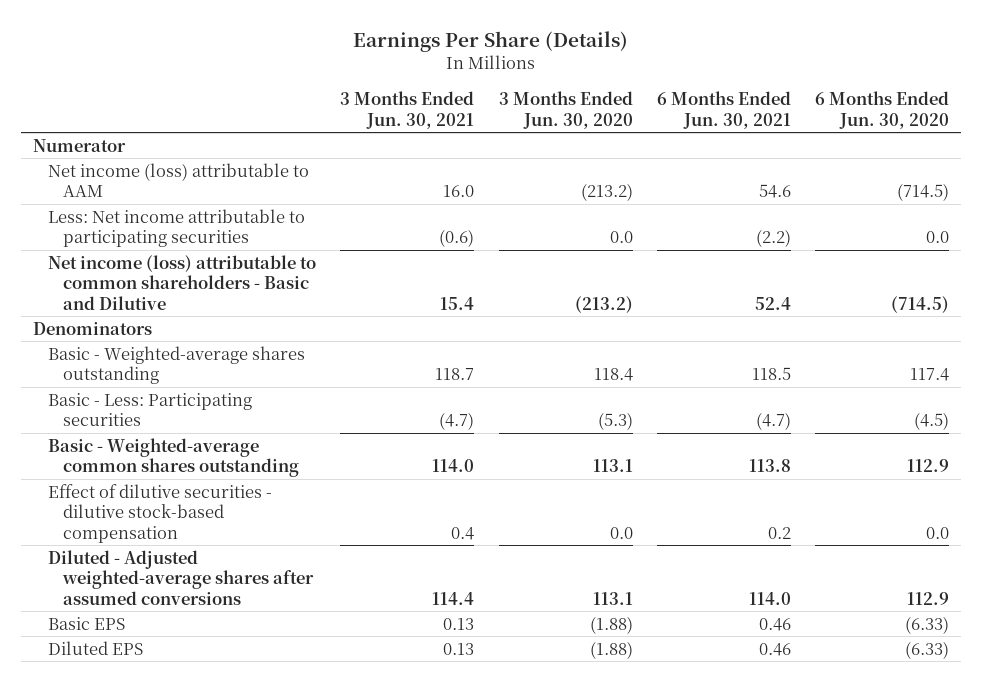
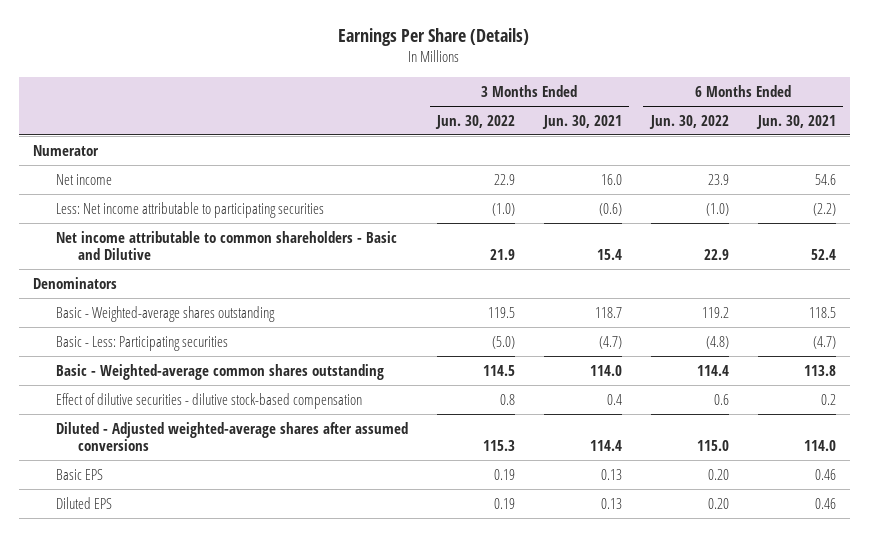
[498,90,633,129] 3 Months Ended Jun. 30, 2020 -> none
[814,90,949,129] 6 Months Ended Jun. 30, 2020 -> none
none -> [434,114,515,129] Jun. 30, 2022
none -> [648,114,729,129] Jun. 30, 2022
[48,162,310,198] Net income (loss) attributable to AAM -> [55,173,112,185] Net income
[48,254,317,310] Net income (loss) attributable to common shareholders - Basic and Dilutive -> [55,230,397,261] Net income attributable to common shareholders - Basic and Dilutive

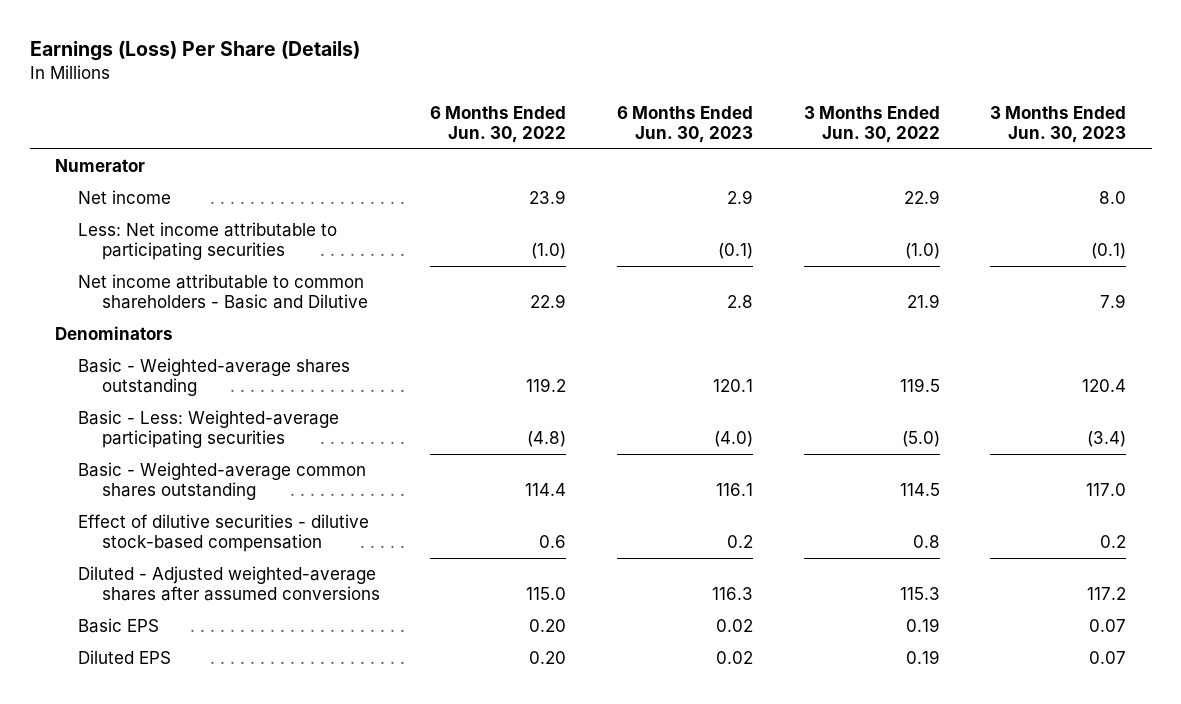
[338,28,530,47] Earnings Per Share (Details) -> [29,41,360,62] Earnings (Loss) Per Share (Details)
[541,114,622,129] Jun. 30, 2021 -> none
[755,114,836,129] Jun. 30, 2021 -> none
none -> [617,105,754,143] 6 Months Ended Jun. 30, 2023
none -> [990,105,1127,143] 3 Months Ended Jun. 30, 2023
[55,335,228,351] Basic - Less: Participating securities -> [78,410,340,449] Basic - Less: Weighted-average participating securities

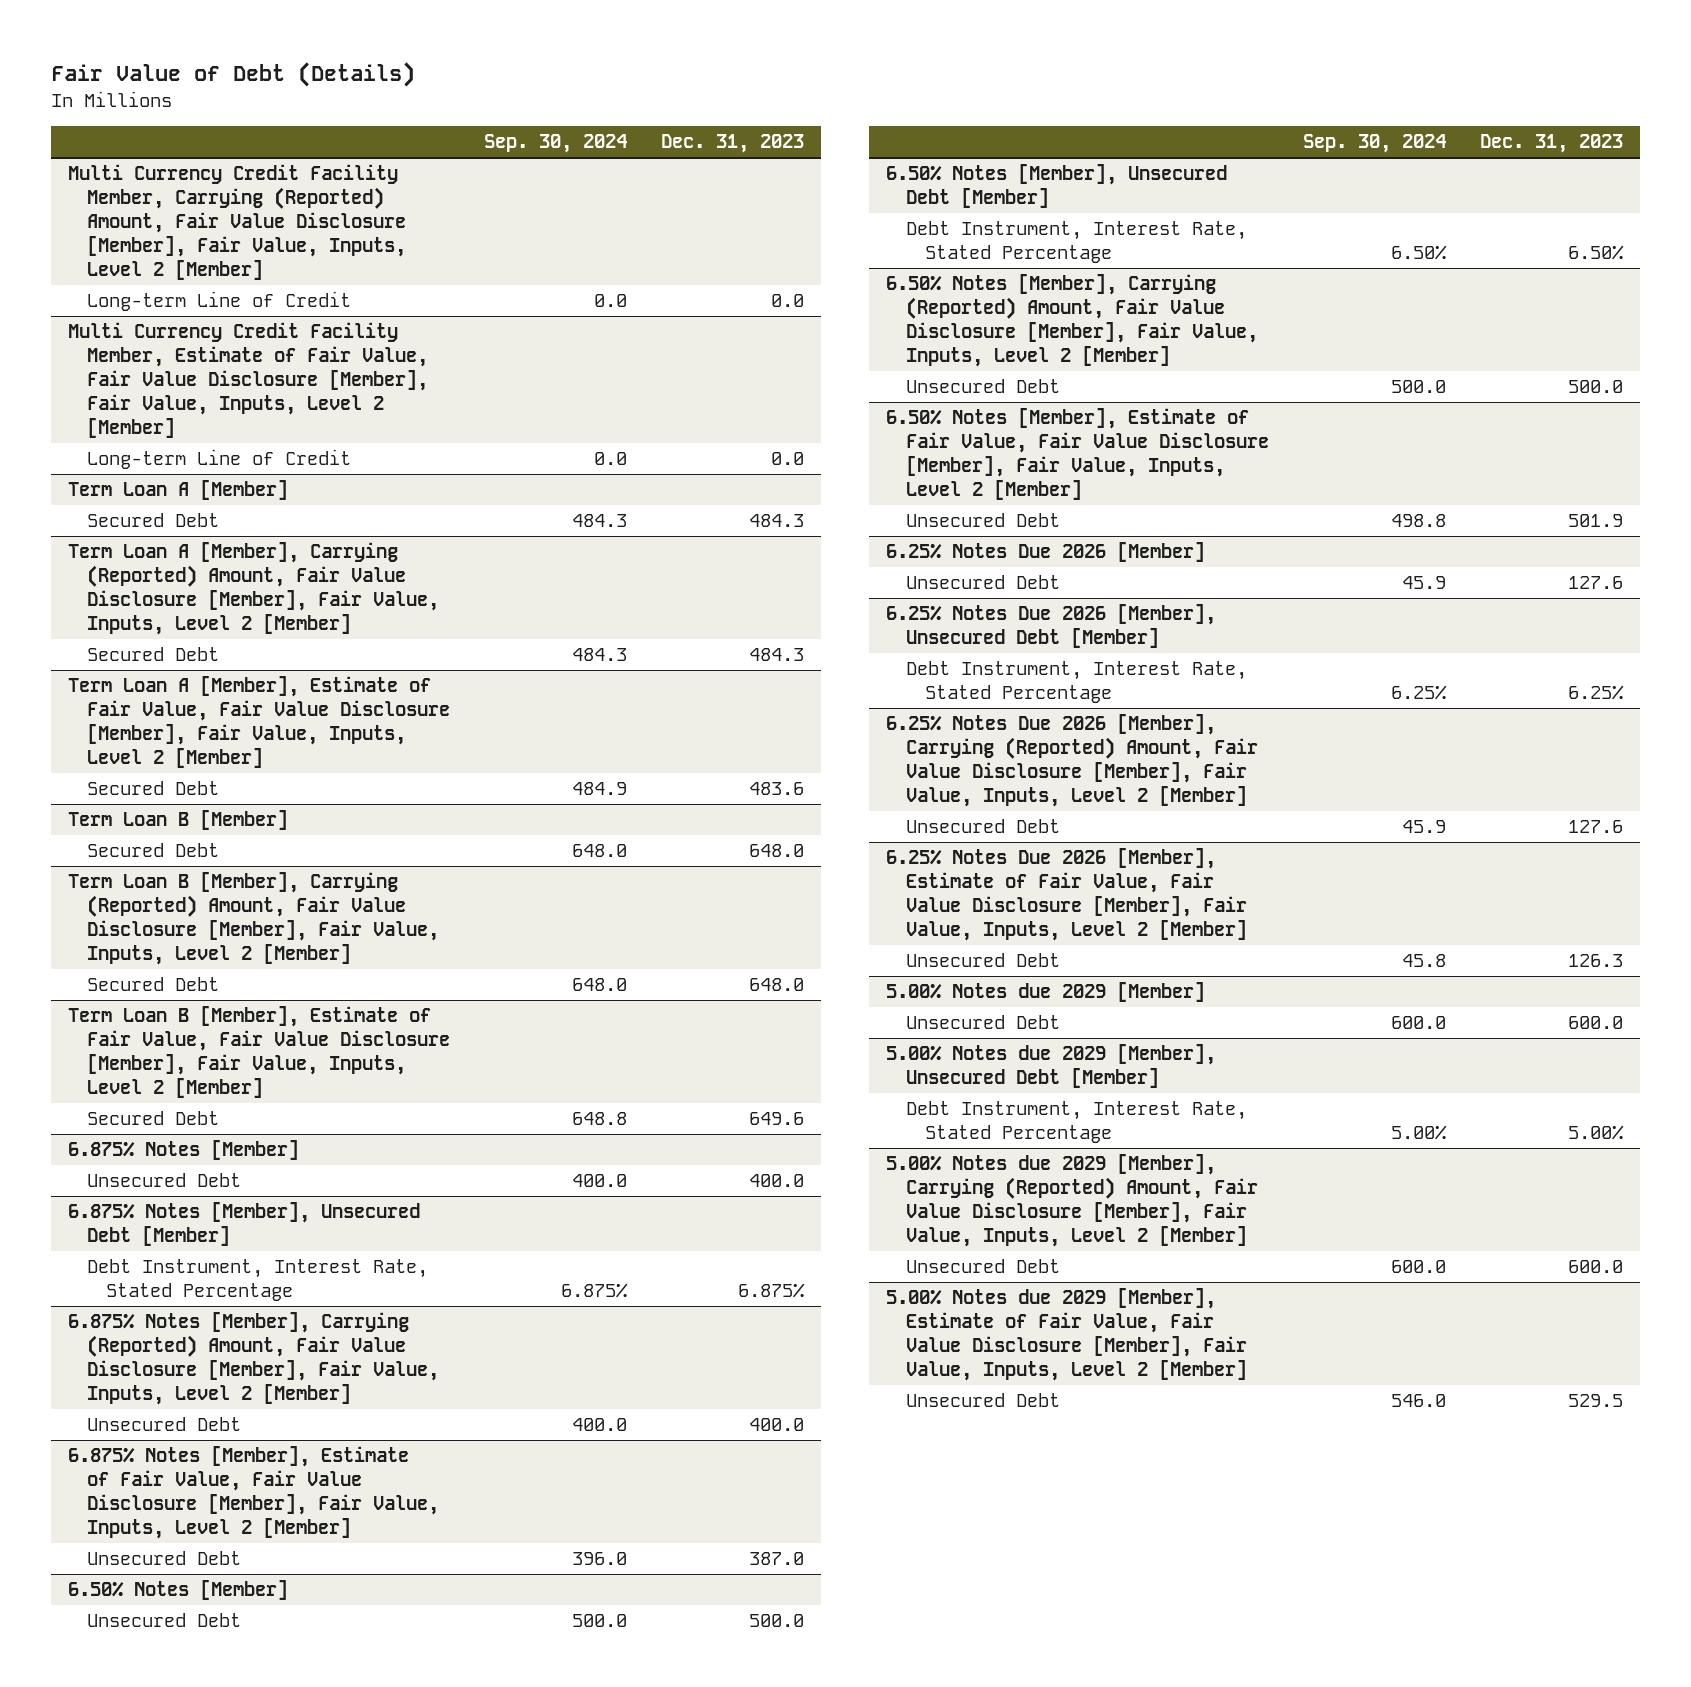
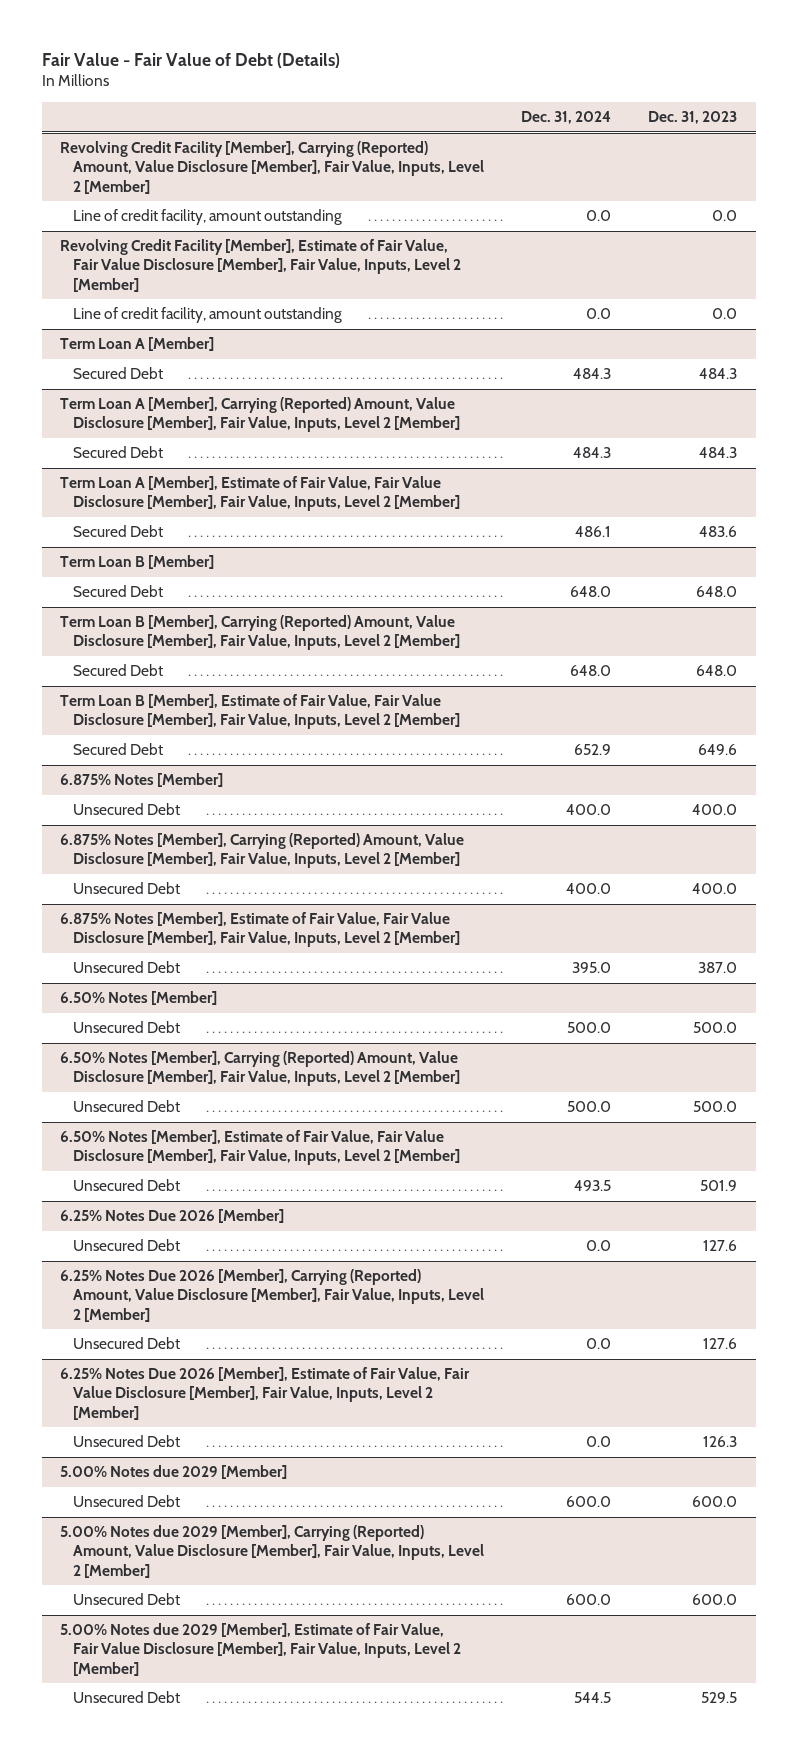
[50,61,415,87] Fair Value of Debt (Details) -> [41,52,340,68] Fair Value - Fair Value of Debt (Details)
[484,134,628,154] Sep. 30, 2024 -> none
none -> [521,111,612,125] Dec. 31, 2024
[67,164,407,280] Multi Currency Credit Facility Member, Carrying (Reported) Amount, Fair Value Disclosure [Member], Fair Value, Inputs, Level 2 [Member] -> [60,141,485,194] Revolving Credit Facility [Member], Carrying (Reported) Amount, Value Disclosure [Member], Fair Value, Inputs, Level 2 [Member]
[87,291,352,312] Long-term Line of Credit -> [73,209,343,226] Line of credit facility, amount outstanding
[67,322,429,438] Multi Currency Credit Facility Member, Estimate of Fair Value, Fair Value Disclosure [Member], Fair Value, Inputs, Level 2 [Member] -> [60,239,462,292] Revolving Credit Facility [Member], Estimate of Fair Value, Fair Value Disclosure [Member], Fair Value, Inputs, Level 2 [Member]
[87,449,352,470] Long-term Line of Credit -> [73,307,343,324] Line of credit facility, amount outstanding
[67,542,440,636] Term Loan A [Member], Carrying (Reported) Amount, Fair Value Disclosure [Member], Fair Value, Inputs, Level 2 [Member] -> [60,397,461,433] Term Loan A [Member], Carrying (Reported) Amount, Value Disclosure [Member], Fair Value, Inputs, Level 2 [Member]
[67,872,440,966] Term Loan B [Member], Carrying (Reported) Amount, Fair Value Disclosure [Member], Fair Value, Inputs, Level 2 [Member] -> [60,615,461,651] Term Loan B [Member], Carrying (Reported) Amount, Value Disclosure [Member], Fair Value, Inputs, Level 2 [Member]
[67,1202,420,1247] 6.875% Notes [Member], Unsecured Debt [Member] -> none
[87,1259,429,1302] Debt Instrument, Interest Rate, Stated Percentage -> none
[67,1312,440,1406] 6.875% Notes [Member], Carrying (Reported) Amount, Fair Value Disclosure [Member], Fair Value, Inputs, Level 2 [Member] -> [60,833,465,869] 6.875% Notes [Member], Carrying (Reported) Amount, Value Disclosure [Member], Fair Value, Inputs, Level 2 [Member]
[886,164,1228,209] 6.50% Notes [Member], Unsecured Debt [Member] -> none
[905,221,1247,264] Debt Instrument, Interest Rate, Stated Percentage -> none
[886,274,1258,368] 6.50% Notes [Member], Carrying (Reported) Amount, Fair Value Disclosure [Member], Fair Value, Inputs, Level 2 [Member] -> [60,1051,461,1087] 6.50% Notes [Member], Carrying (Reported) Amount, Value Disclosure [Member], Fair Value, Inputs, Level 2 [Member]
[886,604,1217,649] 6.25% Notes Due 2026 [Member], Unsecured Debt [Member] -> none
[905,661,1247,704] Debt Instrument, Interest Rate, Stated Percentage -> none
[886,714,1258,808] 6.25% Notes Due 2026 [Member], Carrying (Reported) Amount, Fair Value Disclosure [Member], Fair Value, Inputs, Level 2 [Member] -> [60,1269,485,1322] 6.25% Notes Due 2026 [Member], Carrying (Reported) Amount, Value Disclosure [Member], Fair Value, Inputs, Level 2 [Member]
[886,1044,1217,1089] 5.00% Notes due 2029 [Member], Unsecured Debt [Member] -> none
[905,1101,1247,1144] Debt Instrument, Interest Rate, Stated Percentage -> none
[886,1154,1258,1248] 5.00% Notes due 2029 [Member], Carrying (Reported) Amount, Fair Value Disclosure [Member], Fair Value, Inputs, Level 2 [Member] -> [60,1525,485,1578] 5.00% Notes due 2029 [Member], Carrying (Reported) Amount, Value Disclosure [Member], Fair Value, Inputs, Level 2 [Member]

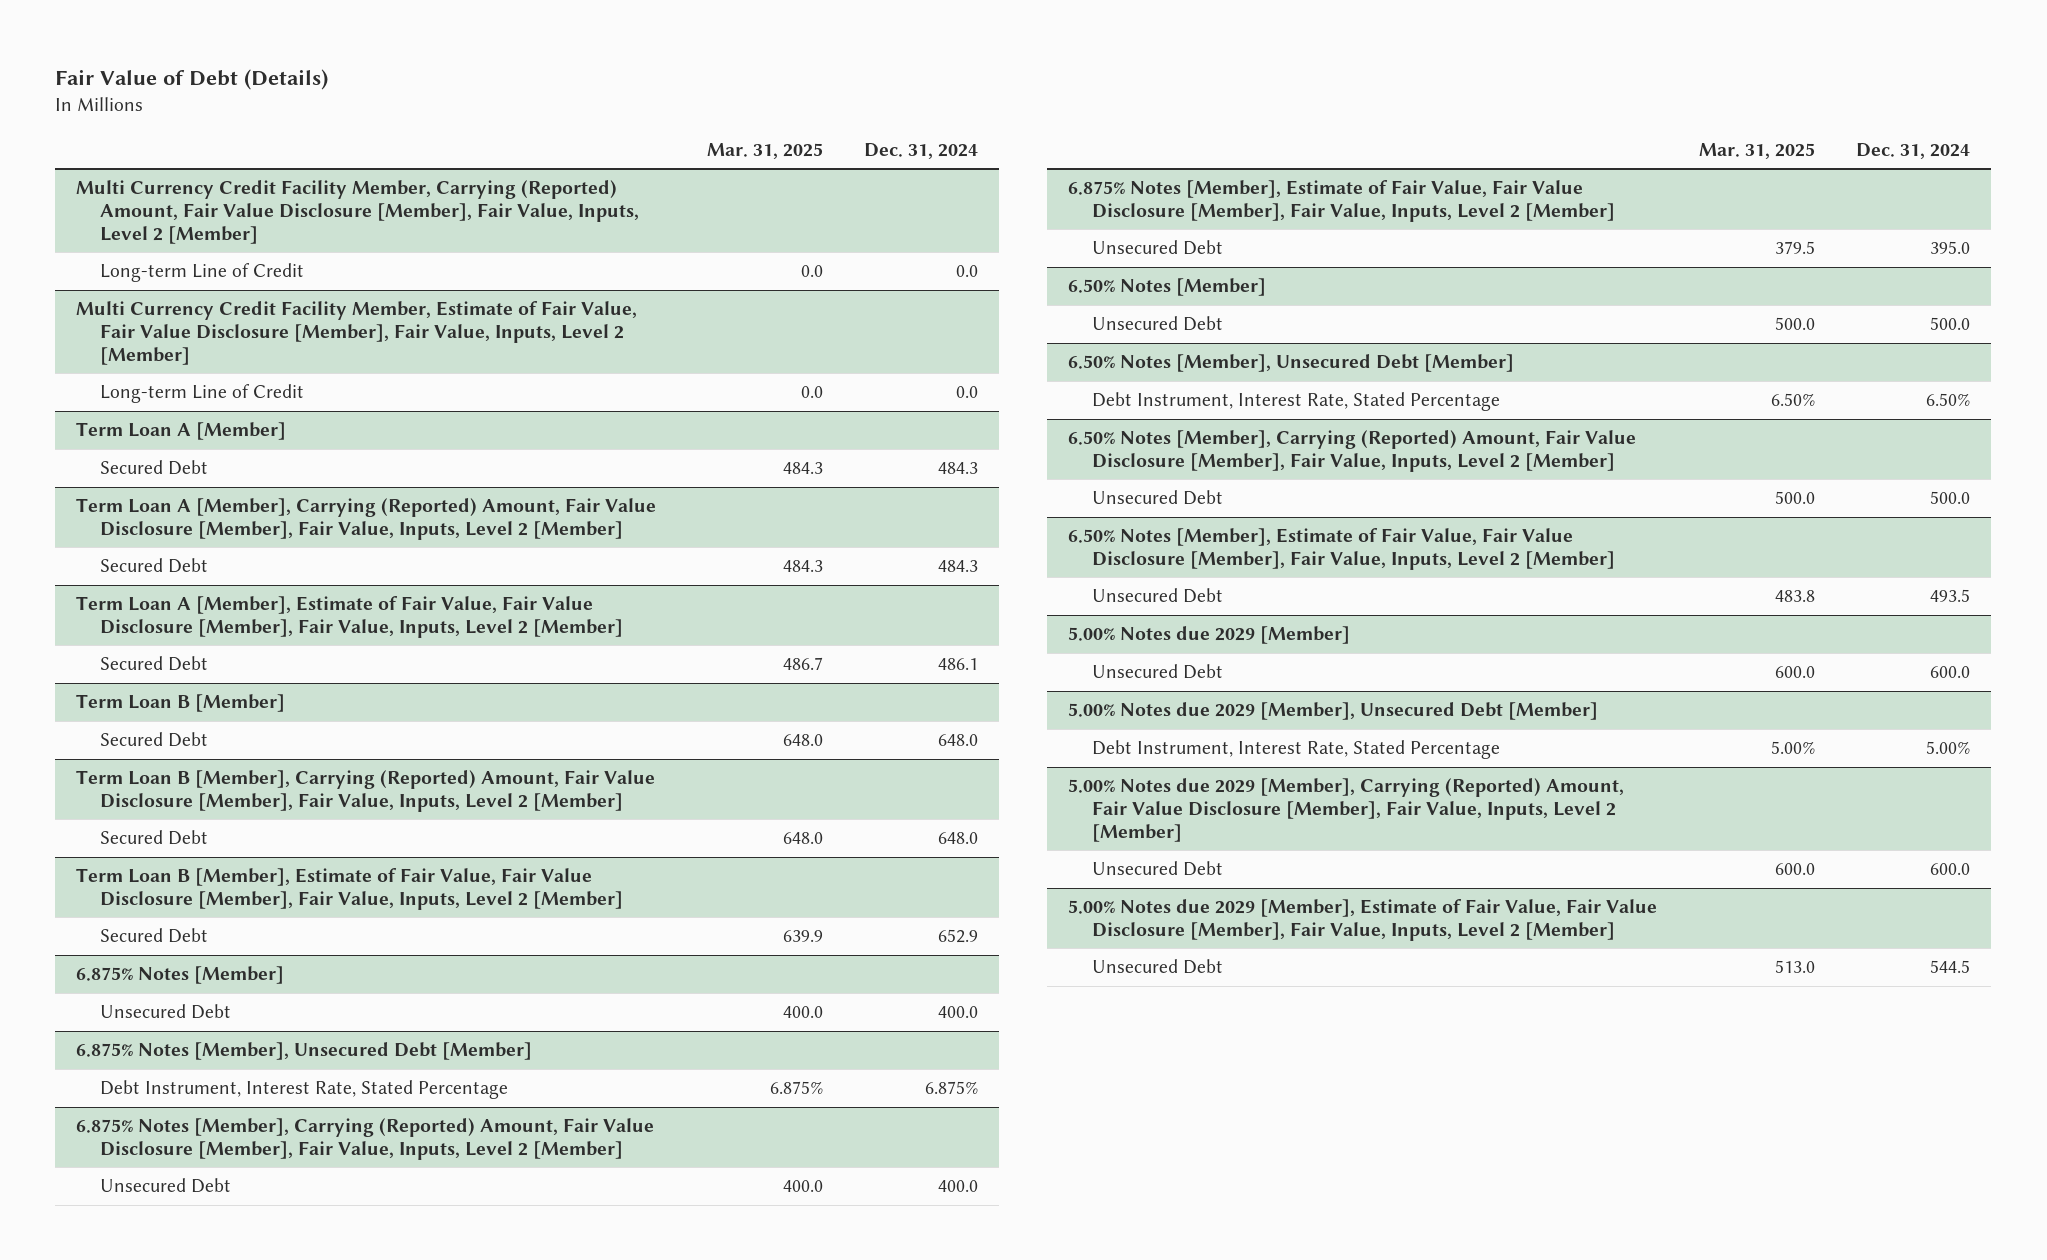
[41,52,340,68] Fair Value - Fair Value of Debt (Details) -> [55,69,329,91] Fair Value of Debt (Details)
[648,111,738,125] Dec. 31, 2023 -> none
none -> [706,142,823,159] Mar. 31, 2025
[60,141,485,194] Revolving Credit Facility [Member], Carrying (Reported) Amount, Value Disclosure [Member], Fair Value, Inputs, Level 2 [Member] -> [76,180,640,244] Multi Currency Credit Facility Member, Carrying (Reported) Amount, Fair Value Disclosure [Member], Fair Value, Inputs, Level 2 [Member]
[73,209,343,226] Line of credit facility, amount outstanding -> [100,263,305,283] Long-term Line of Credit
[60,239,462,292] Revolving Credit Facility [Member], Estimate of Fair Value, Fair Value Disclosure [Member], Fair Value, Inputs, Level 2 [Member] -> [76,301,638,365] Multi Currency Credit Facility Member, Estimate of Fair Value, Fair Value Disclosure [Member], Fair Value, Inputs, Level 2 [Member]
[73,307,343,324] Line of credit facility, amount outstanding -> [100,384,305,404] Long-term Line of Credit
[60,397,461,433] Term Loan A [Member], Carrying (Reported) Amount, Value Disclosure [Member], Fair Value, Inputs, Level 2 [Member] -> [76,498,657,540] Term Loan A [Member], Carrying (Reported) Amount, Fair Value Disclosure [Member], Fair Value, Inputs, Level 2 [Member]
[60,615,461,651] Term Loan B [Member], Carrying (Reported) Amount, Value Disclosure [Member], Fair Value, Inputs, Level 2 [Member] -> [76,770,656,812] Term Loan B [Member], Carrying (Reported) Amount, Fair Value Disclosure [Member], Fair Value, Inputs, Level 2 [Member]
none -> [76,1042,533,1061] 6.875% Notes [Member], Unsecured Debt [Member]
none -> [100,1080,509,1100] Debt Instrument, Interest Rate, Stated Percentage
[60,833,465,869] 6.875% Notes [Member], Carrying (Reported) Amount, Value Disclosure [Member], Fair Value, Inputs, Level 2 [Member] -> [76,1118,655,1160] 6.875% Notes [Member], Carrying (Reported) Amount, Fair Value Disclosure [Member], Fair Value, Inputs, Level 2 [Member]
none -> [1068,354,1515,373] 6.50% Notes [Member], Unsecured Debt [Member]
none -> [1092,392,1501,412] Debt Instrument, Interest Rate, Stated Percentage
[60,1051,461,1087] 6.50% Notes [Member], Carrying (Reported) Amount, Value Disclosure [Member], Fair Value, Inputs, Level 2 [Member] -> [1068,430,1637,472] 6.50% Notes [Member], Carrying (Reported) Amount, Fair Value Disclosure [Member], Fair Value, Inputs, Level 2 [Member]
[60,1209,285,1224] 6.25% Notes Due 2026 [Member] -> none
[73,1239,181,1252] Unsecured Debt -> none
[60,1269,485,1322] 6.25% Notes Due 2026 [Member], Carrying (Reported) Amount, Value Disclosure [Member], Fair Value, Inputs, Level 2 [Member] -> none
[73,1337,181,1350] Unsecured Debt -> none
[60,1367,471,1420] 6.25% Notes Due 2026 [Member], Estimate of Fair Value, Fair Value Disclosure [Member], Fair Value, Inputs, Level 2 [Member] -> none
[73,1435,181,1448] Unsecured Debt -> none
none -> [1068,702,1599,721] 5.00% Notes due 2029 [Member], Unsecured Debt [Member]
none -> [1092,740,1501,760] Debt Instrument, Interest Rate, Stated Percentage
[60,1525,485,1578] 5.00% Notes due 2029 [Member], Carrying (Reported) Amount, Value Disclosure [Member], Fair Value, Inputs, Level 2 [Member] -> [1068,778,1625,842] 5.00% Notes due 2029 [Member], Carrying (Reported) Amount, Fair Value Disclosure [Member], Fair Value, Inputs, Level 2 [Member]

